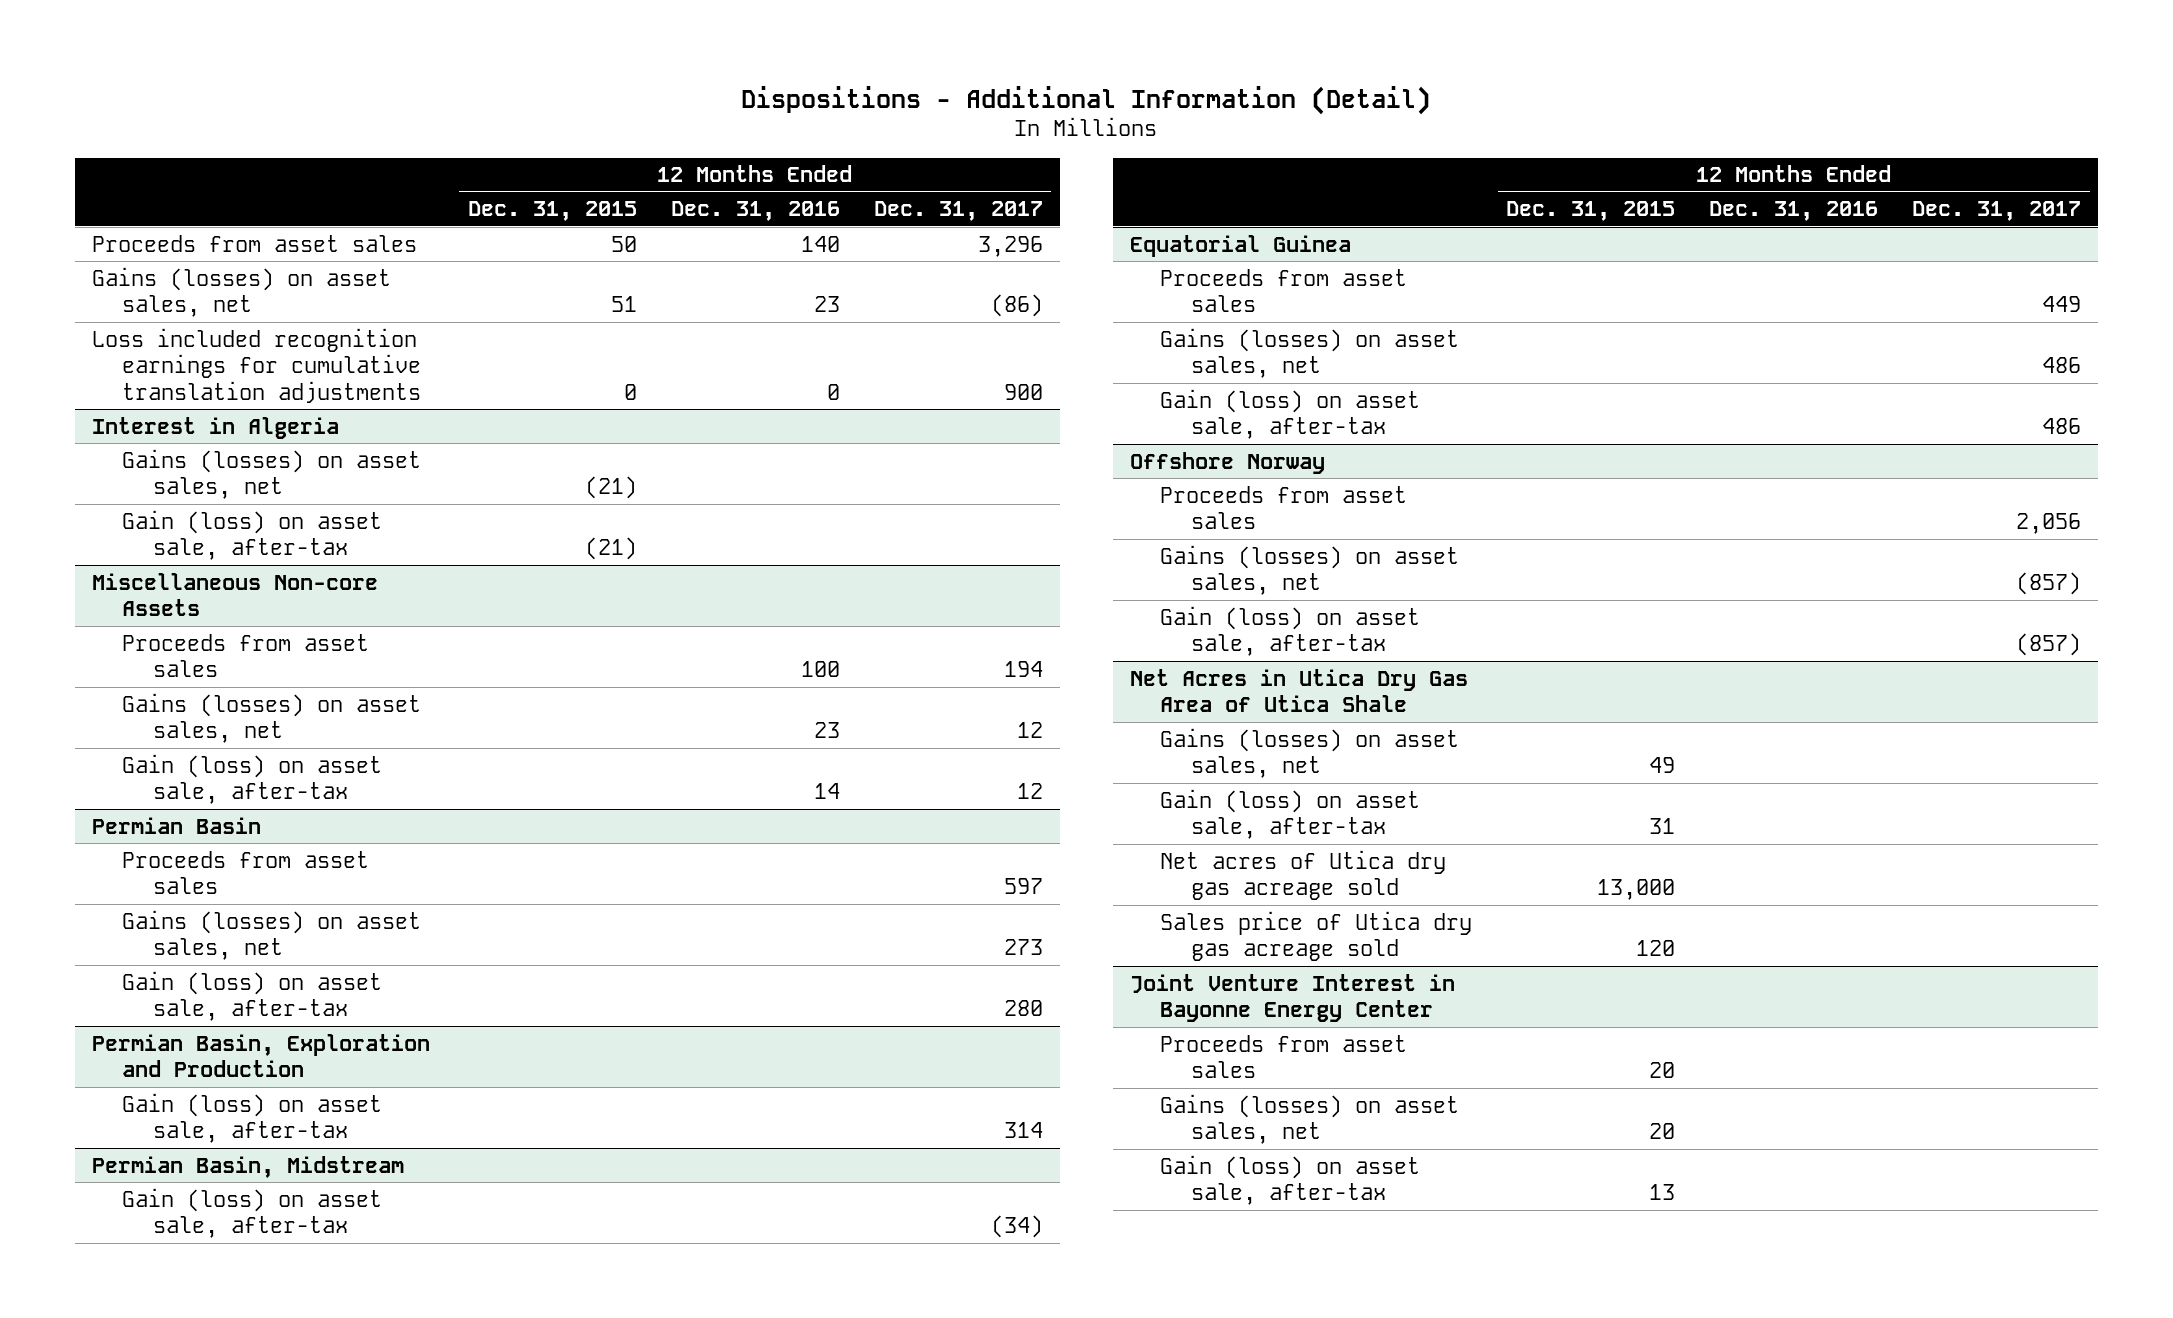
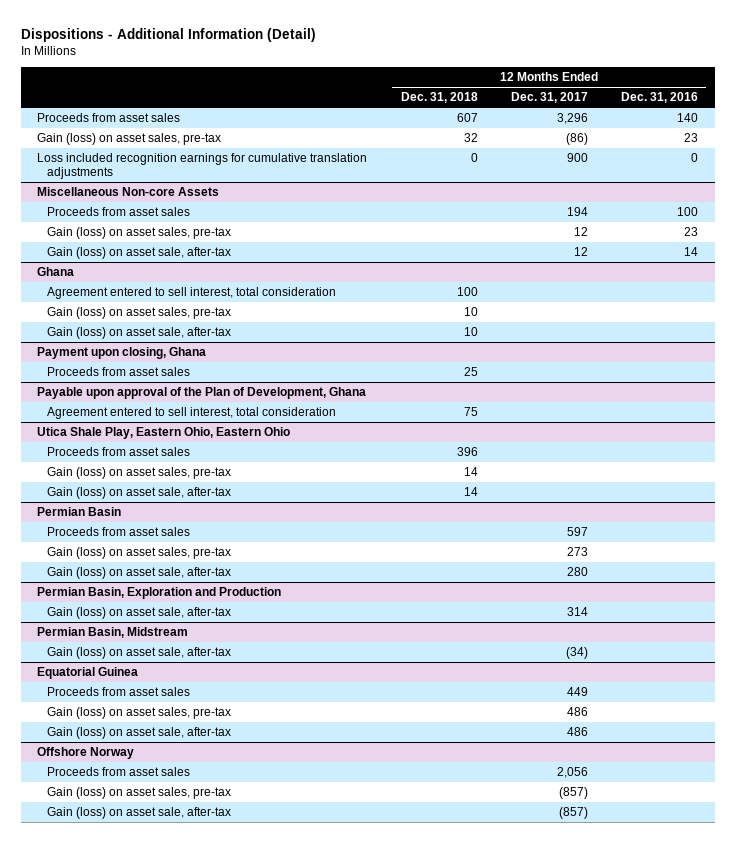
[467,201,637,222] Dec. 31, 2015 -> none
none -> [400,92,478,104] Dec. 31, 2018
[91,266,391,318] Gains (losses) on asset sales, net -> [37,133,222,146] Gain (loss) on asset sales, pre-tax
[91,416,339,439] Interest in Algeria -> none
[122,448,422,500] Gains (losses) on asset sales, net -> none
[122,509,383,561] Gain (loss) on asset sale, after-tax -> none
[122,692,422,744] Gains (losses) on asset sales, net -> [47,227,232,240] Gain (loss) on asset sales, pre-tax
none -> [37,267,75,277] Ghana
none -> [47,287,337,300] Agreement entered to sell interest, total consideration
none -> [47,307,232,320] Gain (loss) on asset sales, pre-tax
none -> [47,327,232,340] Gain (loss) on asset sale, after-tax
none -> [37,347,207,360] Payment upon closing, Ghana
none -> [47,367,191,377] Proceeds from asset sales
none -> [37,387,367,400] Payable upon approval of the Plan of Development, Ghana
none -> [47,407,337,420] Agreement entered to sell interest, total consideration
none -> [37,427,291,440] Utica Shale Play, Eastern Ohio, Eastern Ohio
none -> [47,447,191,457] Proceeds from asset sales
none -> [47,467,232,480] Gain (loss) on asset sales, pre-tax
none -> [47,487,232,500] Gain (loss) on asset sale, after-tax
[122,909,422,961] Gains (losses) on asset sales, net -> [47,547,232,560] Gain (loss) on asset sales, pre-tax
[1160,327,1460,379] Gains (losses) on asset sales, net -> [47,707,232,720] Gain (loss) on asset sales, pre-tax
[1160,544,1460,596] Gains (losses) on asset sales, net -> [47,787,232,800] Gain (loss) on asset sales, pre-tax
[1129,668,1468,713] Net Acres in Utica Dry Gas Area of Utica Shale -> none
[1160,727,1460,779] Gains (losses) on asset sales, net -> none
[1160,788,1421,840] Gain (loss) on asset sale, after-tax -> none
[1160,849,1447,901] Net acres of Utica dry gas acreage sold -> none
[1160,910,1473,962] Sales price of Utica dry gas acreage sold -> none
[1129,973,1455,1023] Joint Venture Interest in Bayonne Energy Center -> none
[1160,1034,1408,1079] Proceeds from asset sales -> none
[1160,1093,1460,1145] Gains (losses) on asset sales, net -> none
[1160,1154,1421,1206] Gain (loss) on asset sale, after-tax -> none

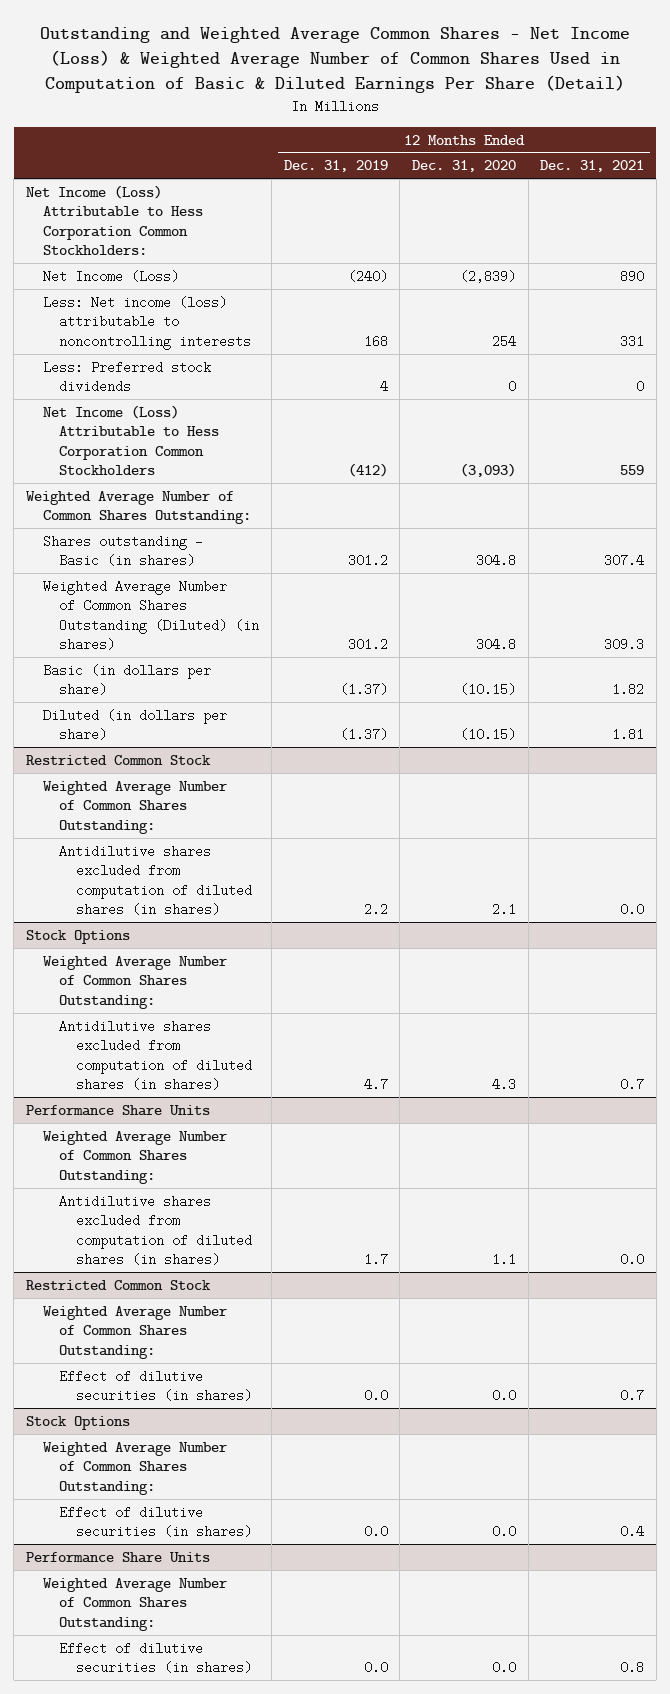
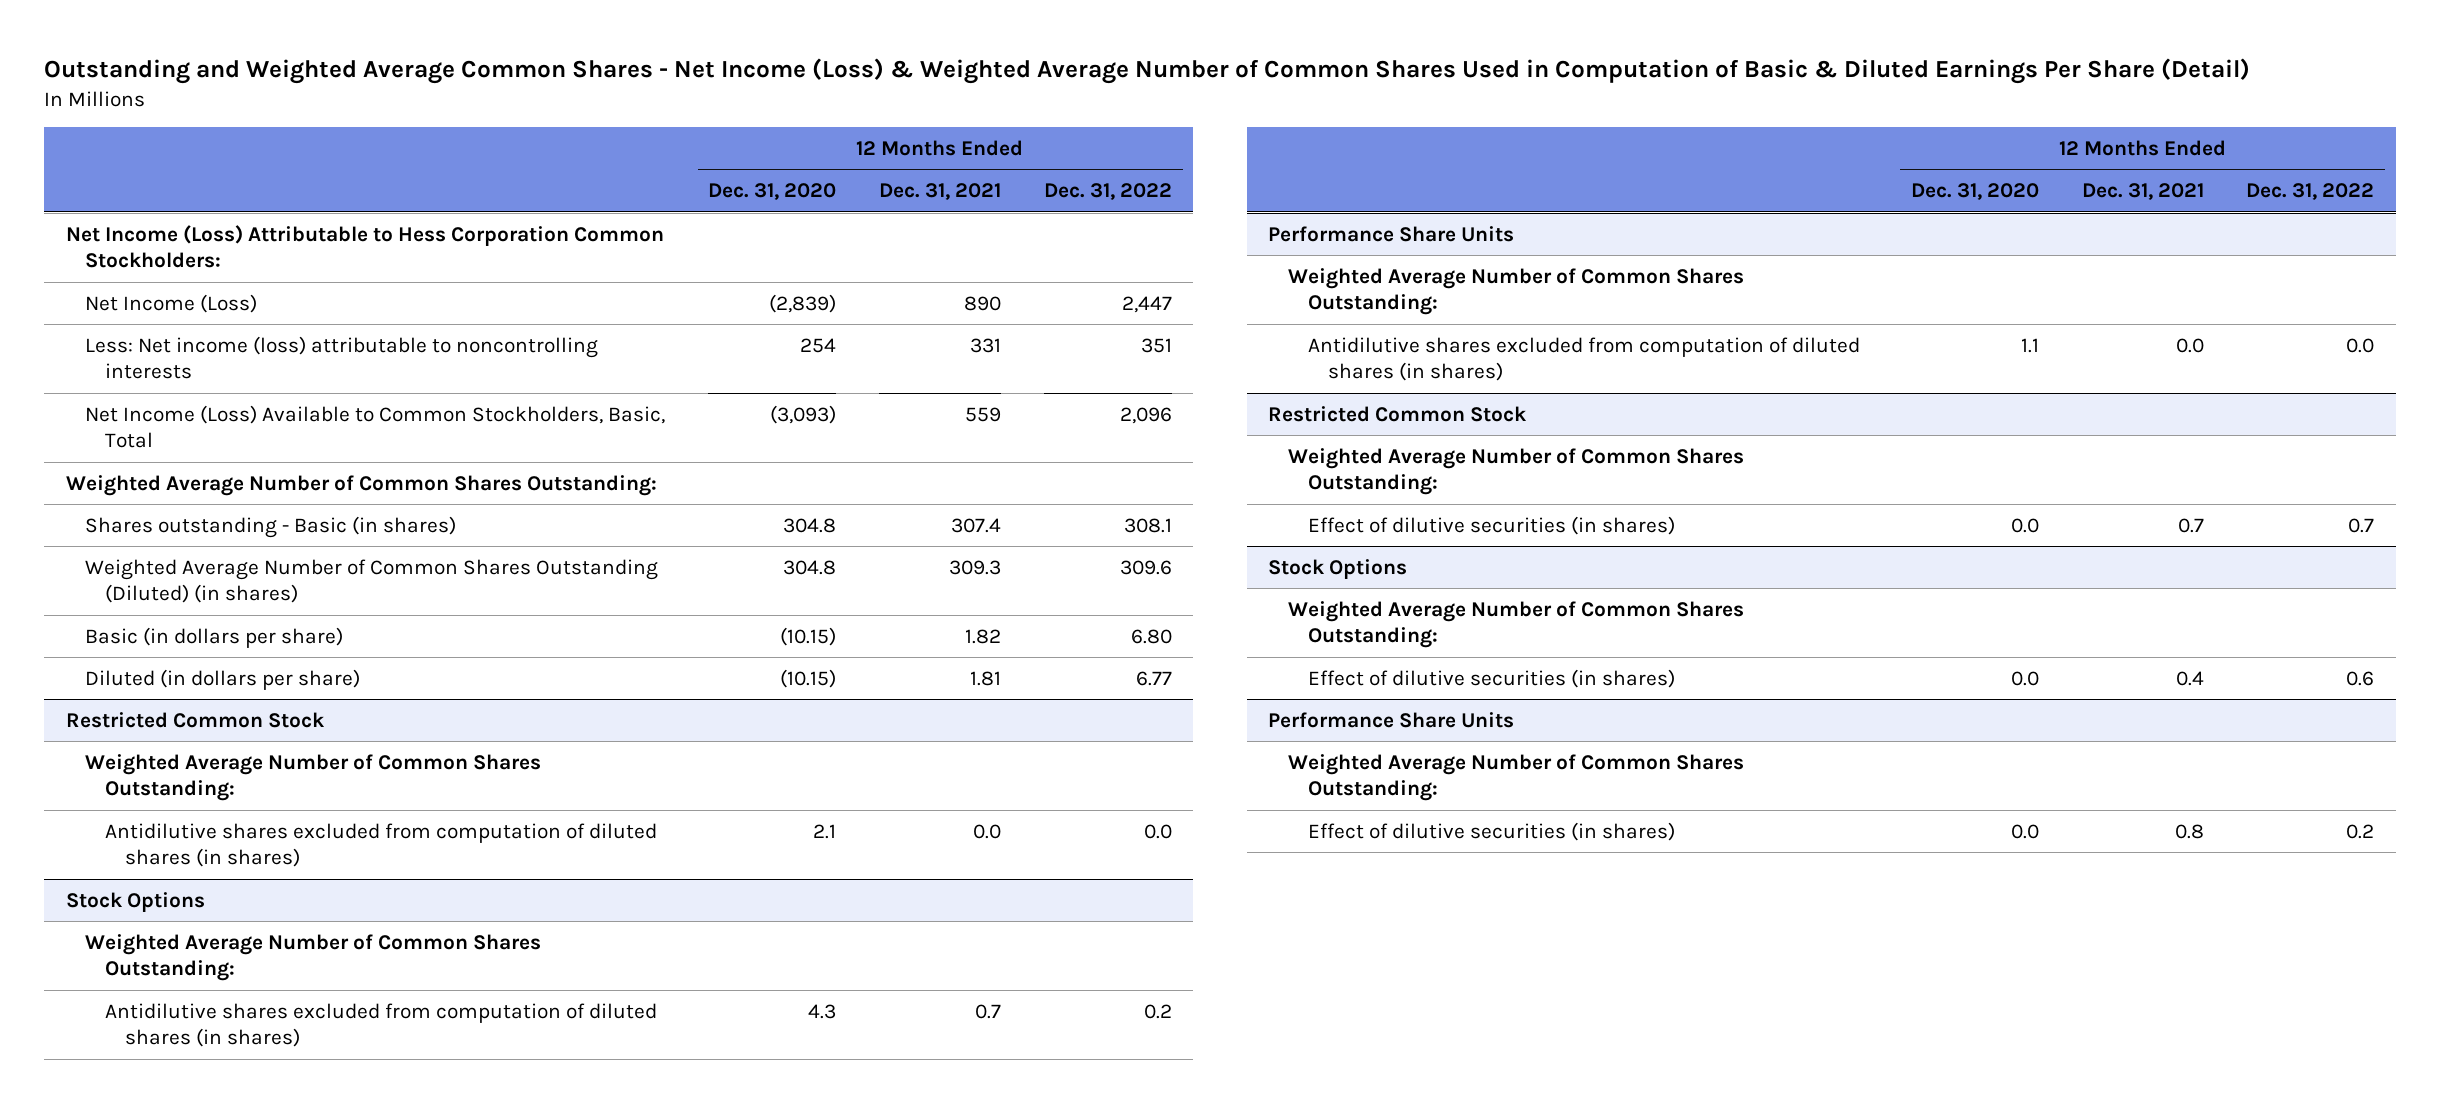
[283,160,388,173] Dec. 31, 2019 -> none
none -> [1044,183,1173,201] Dec. 31, 2022
[42,360,211,394] Less: Preferred stock dividends -> none
[42,404,220,476] Net Income (Loss) Attributable to Hess Corporation Common Stockholders -> [85,404,666,448] Net Income (Loss) Available to Common Stockholders, Basic, Total

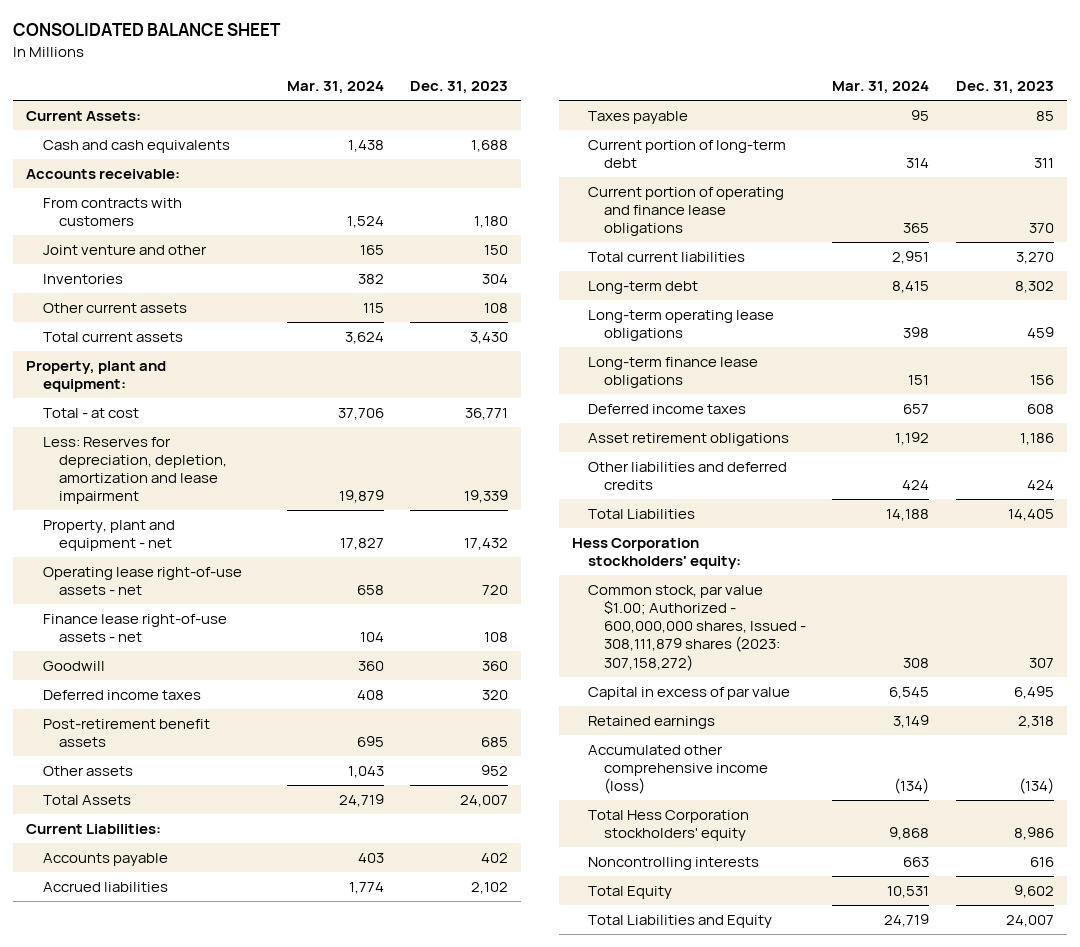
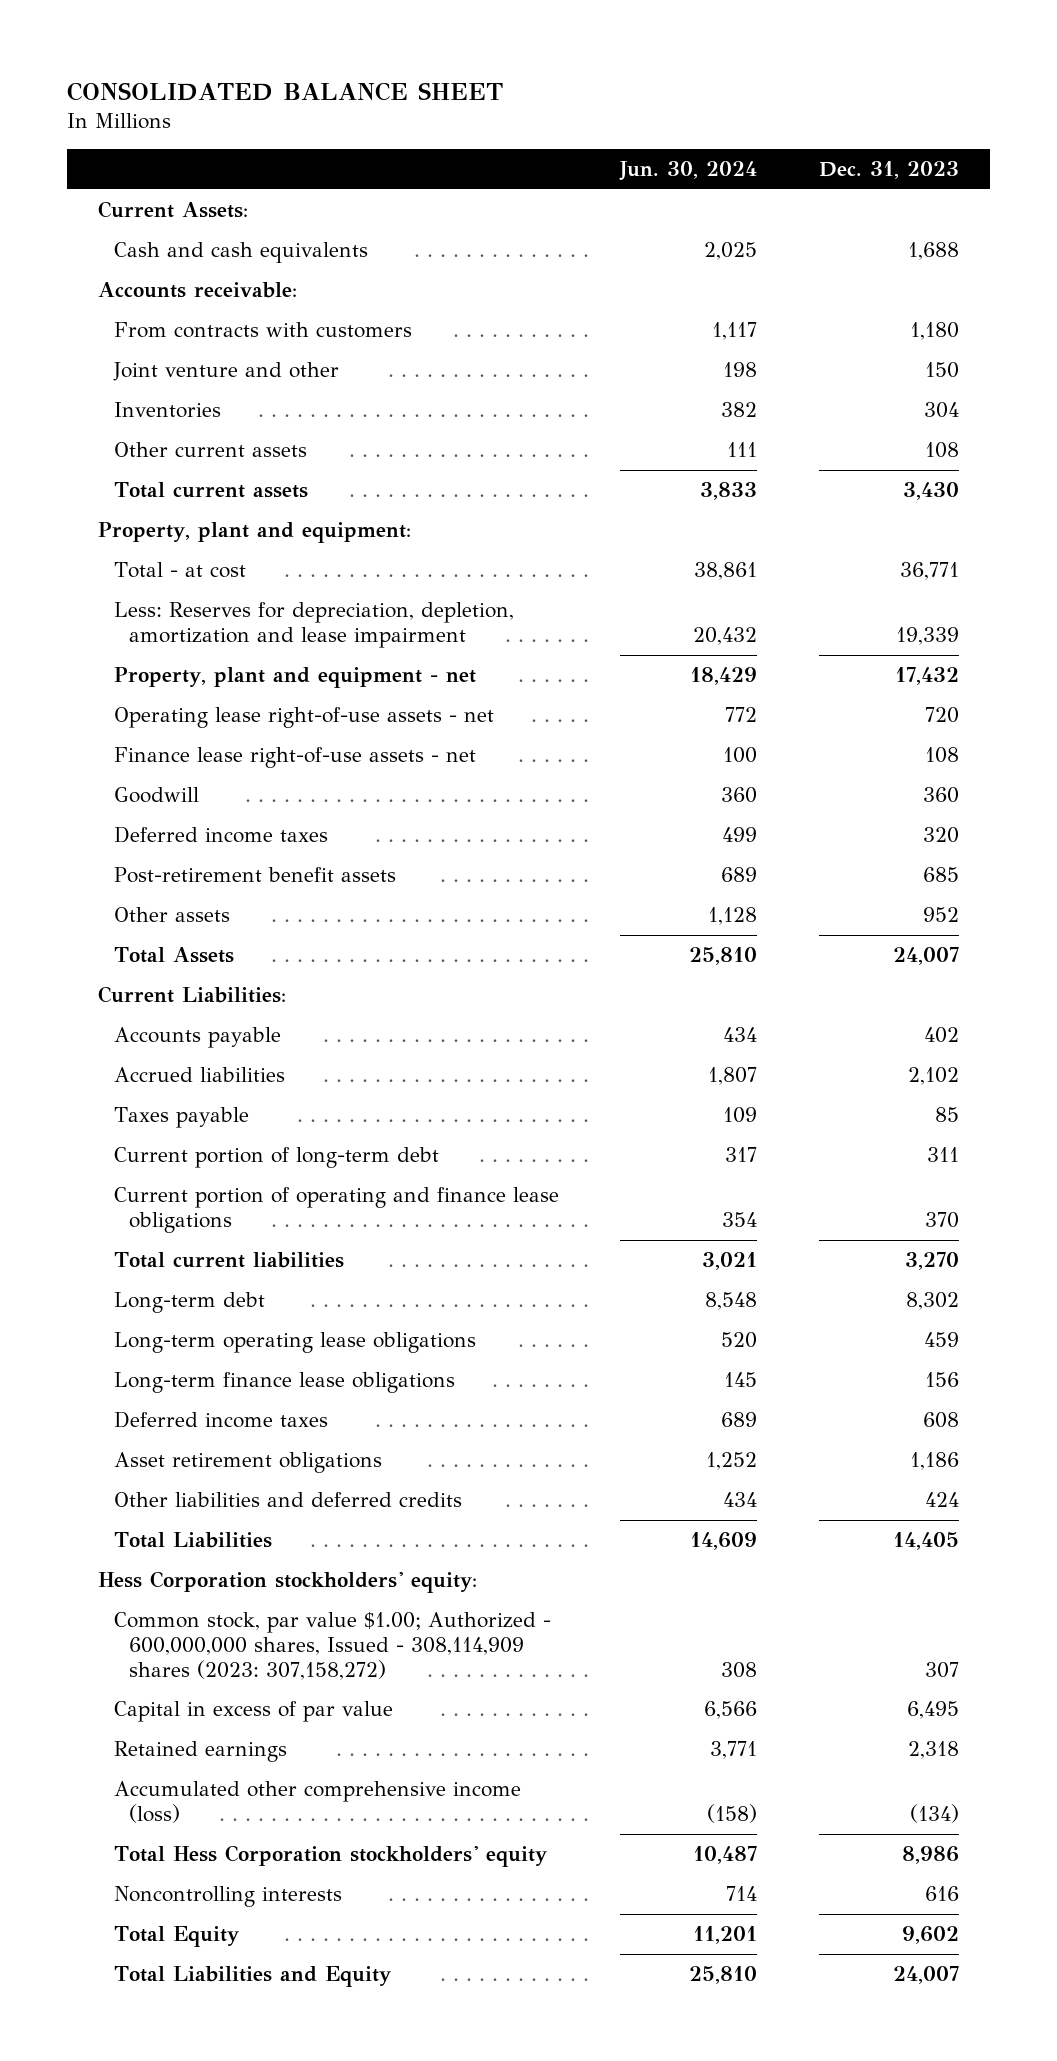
[287,81,385,95] Mar. 31, 2024 -> none
none -> [619,161,758,182] Jun. 30, 2024
[588,584,807,671] Common stock, par value $1.00; Authorized - 600,000,000 shares, Issued - 308,111,879 shares (2023: 307,158,272) -> [113,1612,551,1680] Common stock, par value $1.00; Authorized - 600,000,000 shares, Issued - 308,114,909 shares (2023: 307,158,272)

